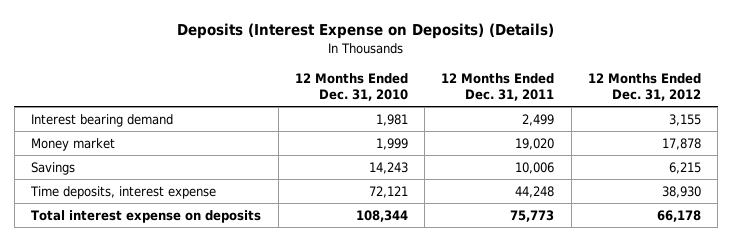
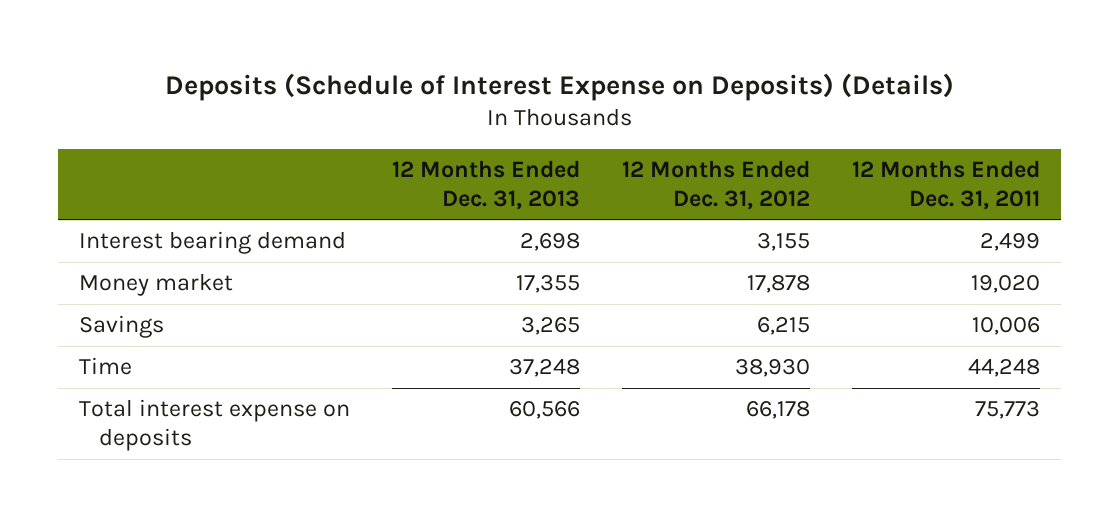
[177,22,555,39] Deposits (Interest Expense on Deposits) (Details) -> [164,72,954,101] Deposits (Schedule of Interest Expense on Deposits) (Details)
[294,72,408,102] 12 Months Ended Dec. 31, 2010 -> none
none -> [391,159,580,210] 12 Months Ended Dec. 31, 2013
[30,185,217,199] Time deposits, interest expense -> [78,357,132,376] Time

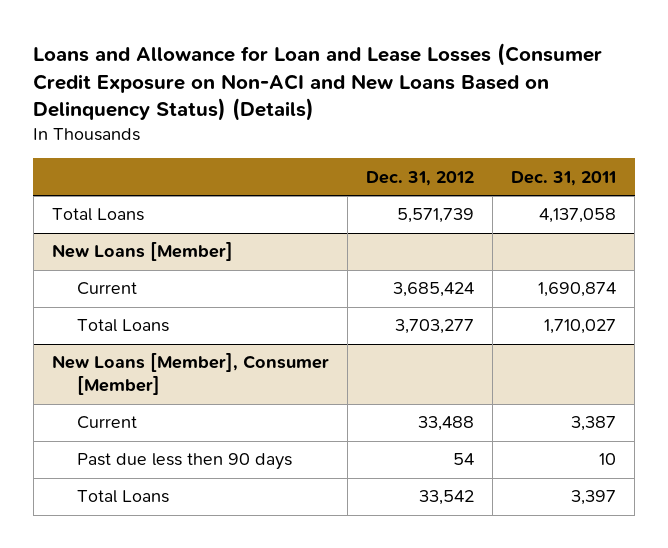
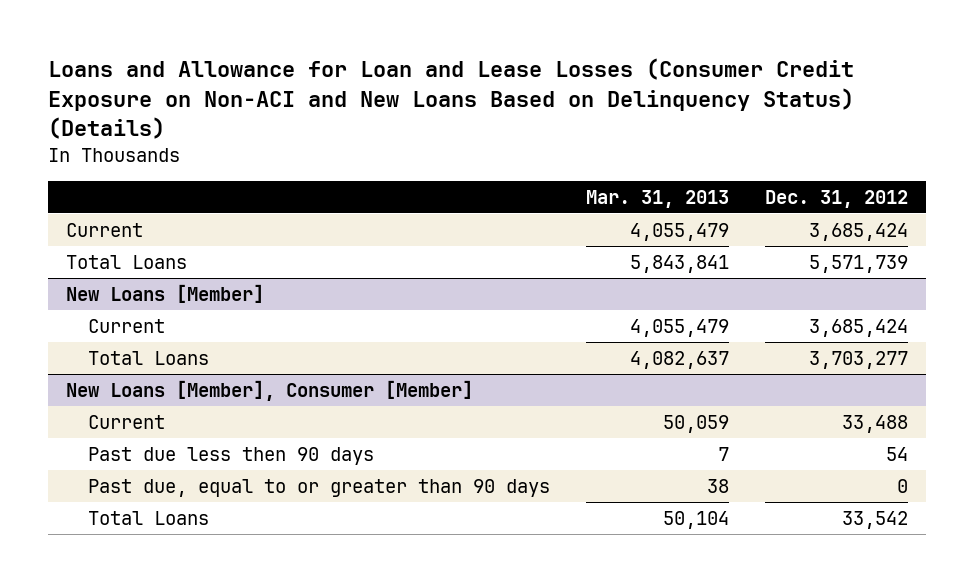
[511,170,617,186] Dec. 31, 2011 -> none
none -> [585,189,729,208] Mar. 31, 2013
none -> [65,222,143,237] Current
none -> [87,478,550,497] Past due, equal to or greater than 90 days

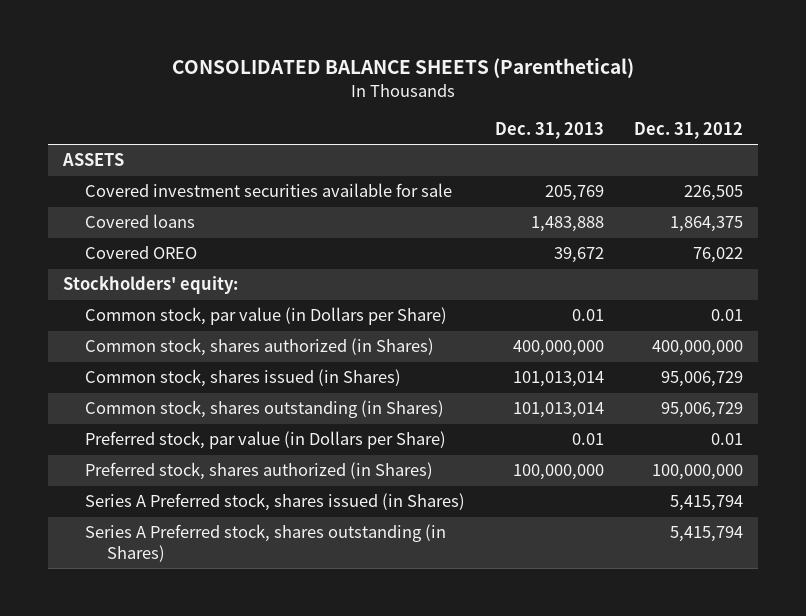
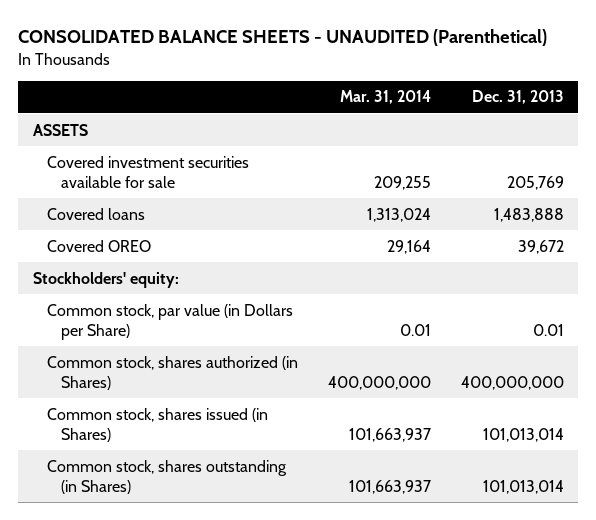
[171,58,634,79] CONSOLIDATED BALANCE SHEETS (Parenthetical) -> [17,28,547,46] CONSOLIDATED BALANCE SHEETS - UNAUDITED (Parenthetical)
[633,122,743,140] Dec. 31, 2012 -> none
none -> [339,90,431,105] Mar. 31, 2014
[85,431,447,450] Preferred stock, par value (in Dollars per Share) -> none
[85,462,434,481] Preferred stock, shares authorized (in Shares) -> none
[85,493,466,512] Series A Preferred stock, shares issued (in Shares) -> none
[85,524,447,562] Series A Preferred stock, shares outstanding (in Shares) -> none

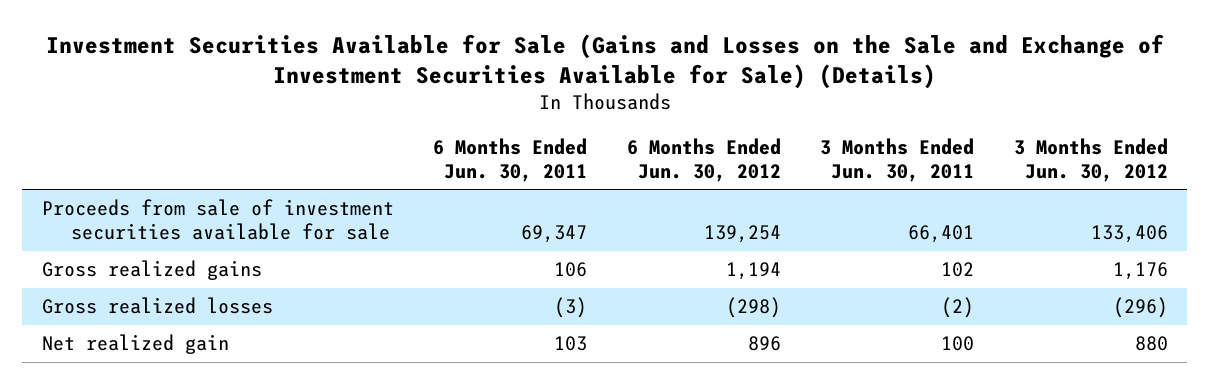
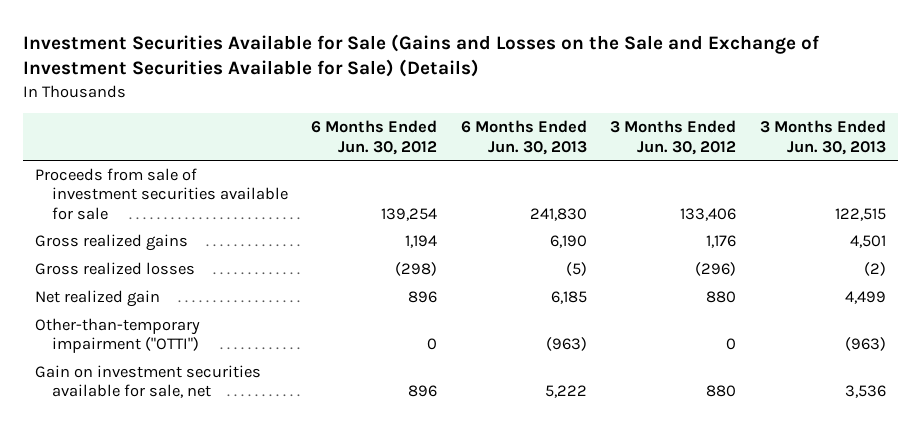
[433,138,588,182] 6 Months Ended Jun. 30, 2011 -> none
[820,138,975,182] 3 Months Ended Jun. 30, 2011 -> none
none -> [460,120,587,155] 6 Months Ended Jun. 30, 2013
none -> [759,120,886,155] 3 Months Ended Jun. 30, 2013
none -> [34,318,200,354] Other-than-temporary impairment ("OTTI")
none -> [34,365,261,399] Gain on investment securities available for sale, net

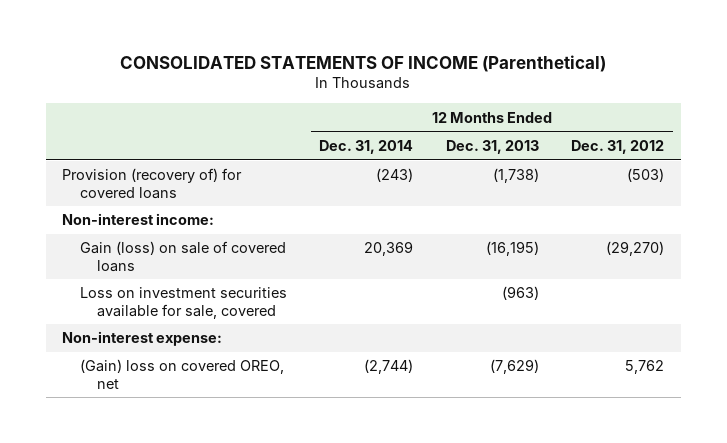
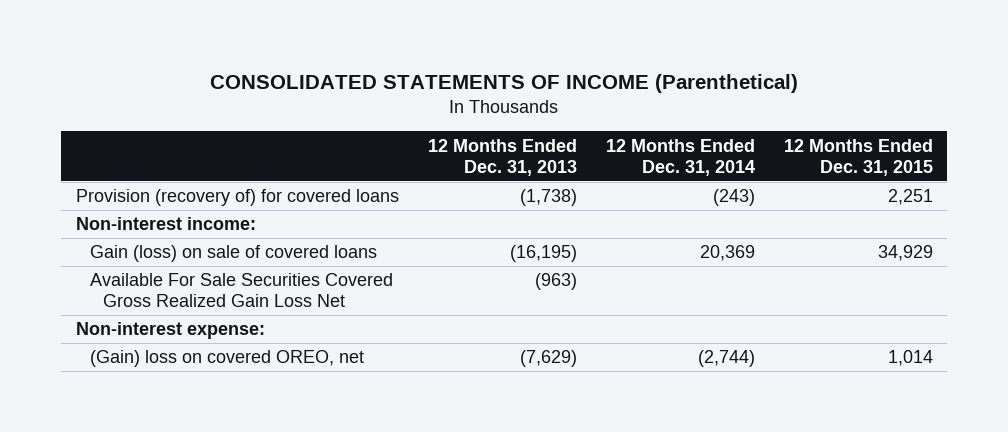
[571,139,665,154] Dec. 31, 2012 -> none
none -> [783,138,933,176] 12 Months Ended Dec. 31, 2015
[79,287,287,319] Loss on investment securities available for sale, covered -> [89,273,393,308] Available For Sale Securities Covered Gross Realized Gain Loss Net

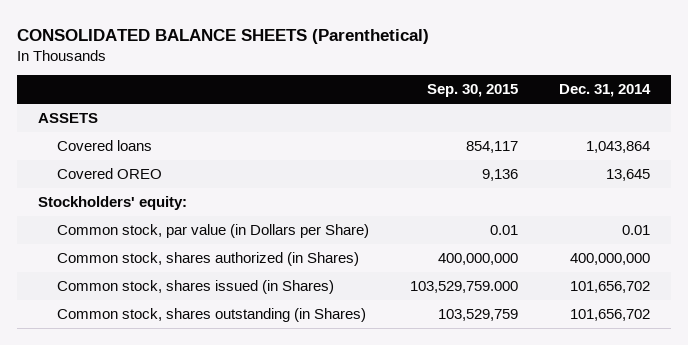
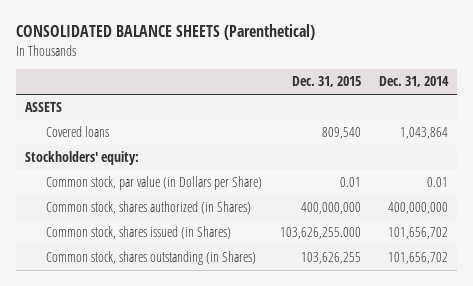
[426,84,518,98] Sep. 30, 2015 -> none
none -> [291,76,361,88] Dec. 31, 2015
[56,167,162,179] Covered OREO -> none

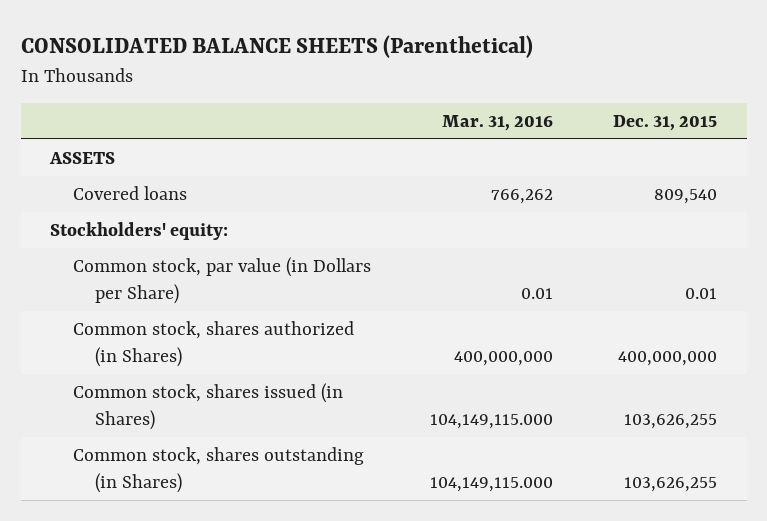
[378,76,449,88] Dec. 31, 2014 -> none
none -> [442,115,554,132] Mar. 31, 2016
[279,227,361,240] 103,626,255.000 -> [624,413,718,429] 103,626,255

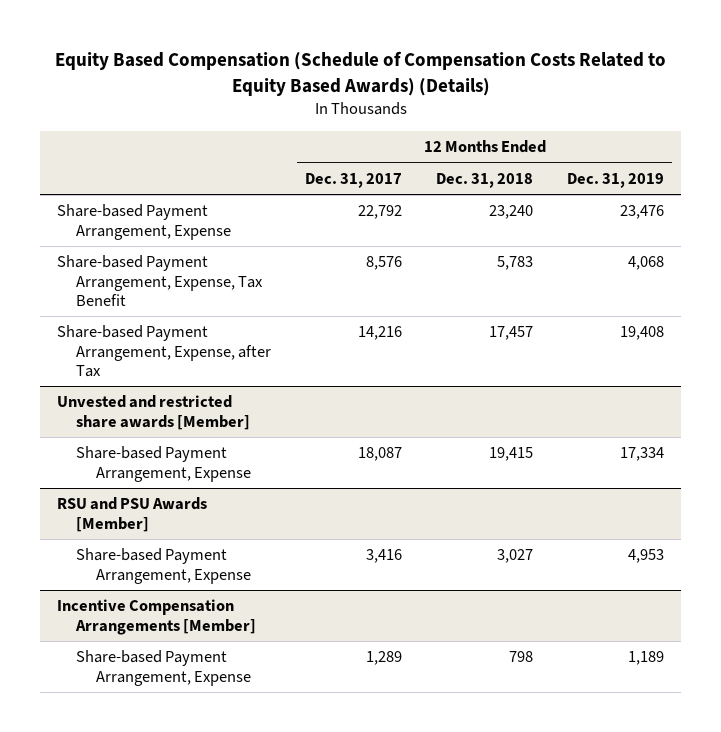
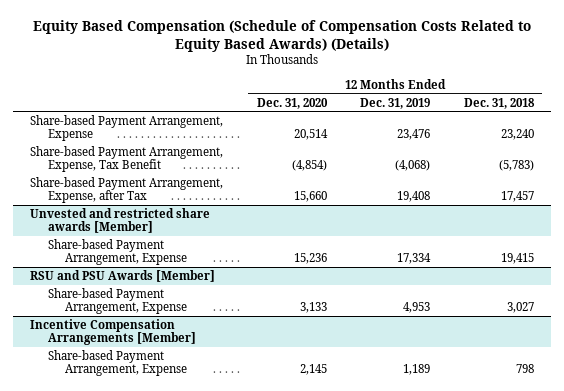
[305,172,403,188] Dec. 31, 2017 -> none
none -> [256,97,328,109] Dec. 31, 2020
[497,256,534,271] 5,783 -> [498,160,534,172] (5,783)
[627,256,664,271] 4,068 -> [395,160,431,172] (4,068)

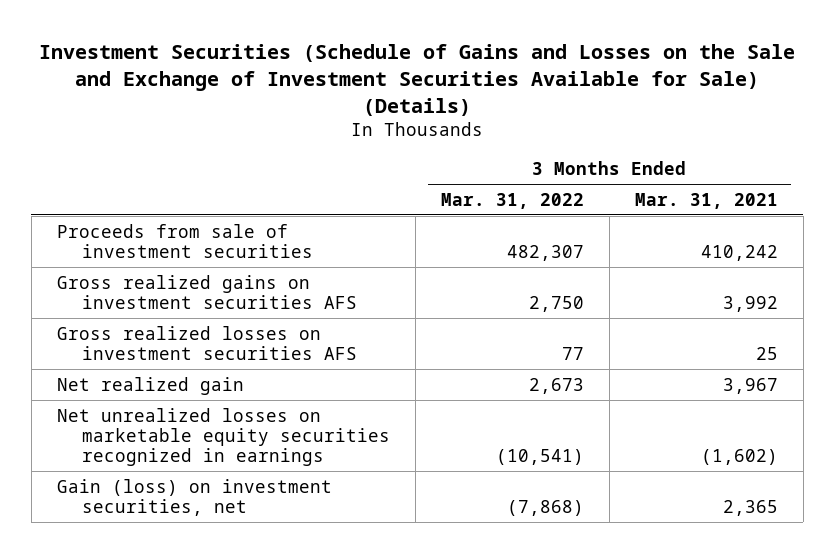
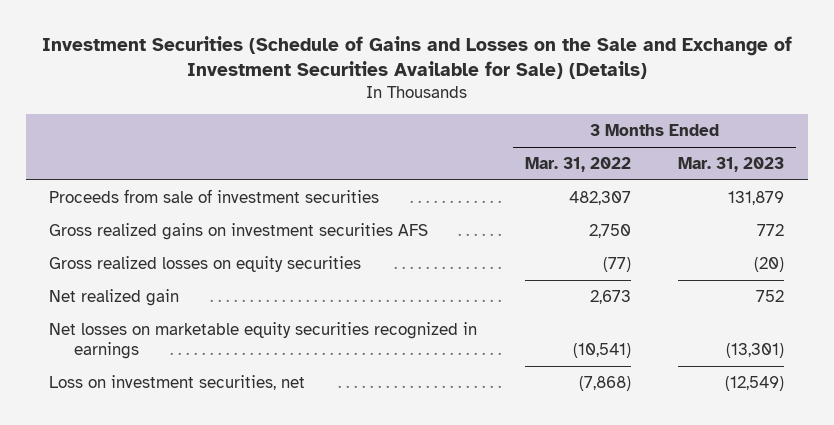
[634,192,778,209] Mar. 31, 2021 -> none
none -> [678,156,785,172] Mar. 31, 2023
[57,325,357,360] Gross realized losses on investment securities AFS -> [49,255,362,272] Gross realized losses on equity securities
[561,346,584,360] 77 -> [602,256,631,272] (77)
[57,407,390,467] Net unrealized losses on marketable equity securities recognized in earnings -> [49,321,478,360] Net losses on marketable equity securities recognized in earnings
[57,478,333,516] Gain (loss) on investment securities, net -> [49,374,306,390] Loss on investment securities, net

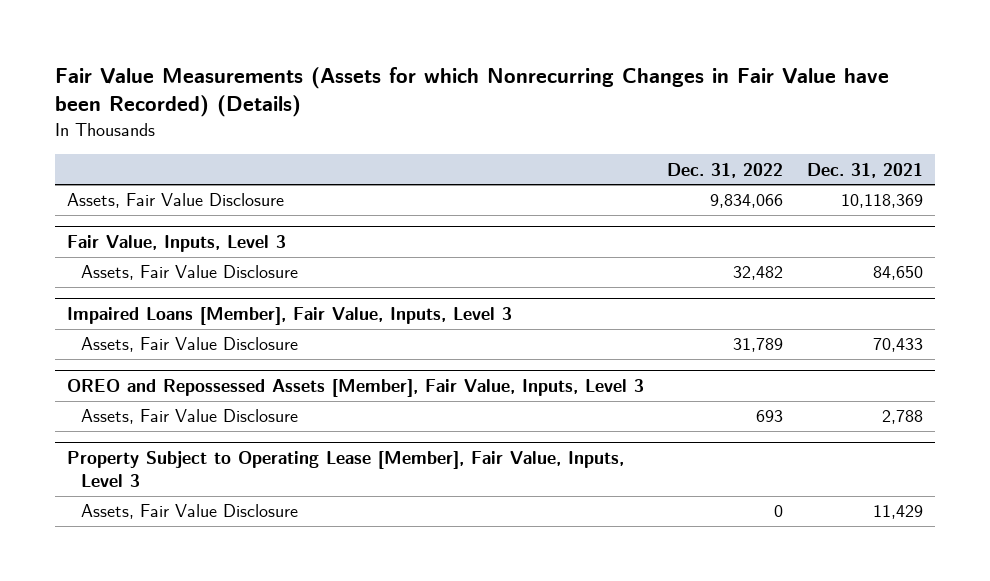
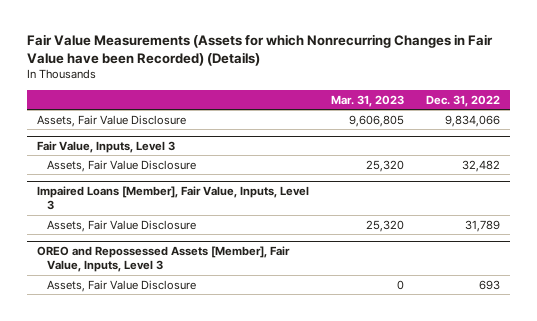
[807,162,924,178] Dec. 31, 2021 -> none
none -> [331,94,405,107] Mar. 31, 2023
[66,450,624,488] Property Subject to Operating Lease [Member], Fair Value, Inputs, Level 3 -> none
[81,504,299,520] Assets, Fair Value Disclosure -> none

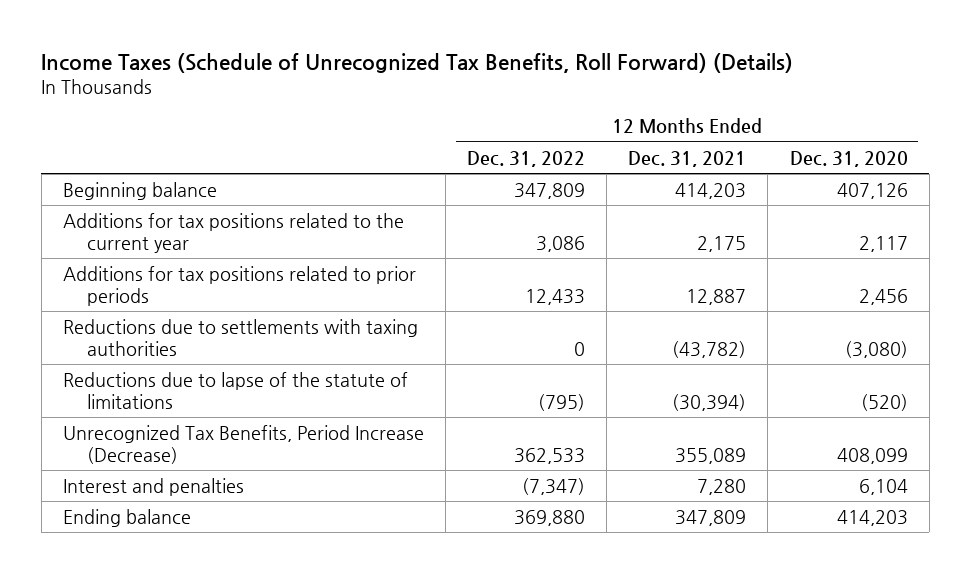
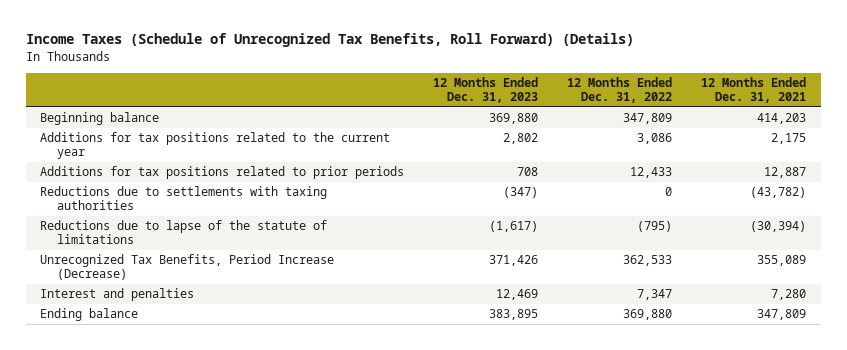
[789,150,908,167] Dec. 31, 2020 -> none
none -> [433,77,539,104] 12 Months Ended Dec. 31, 2023
[522,477,586,495] (7,347) -> [637,289,673,301] 7,347

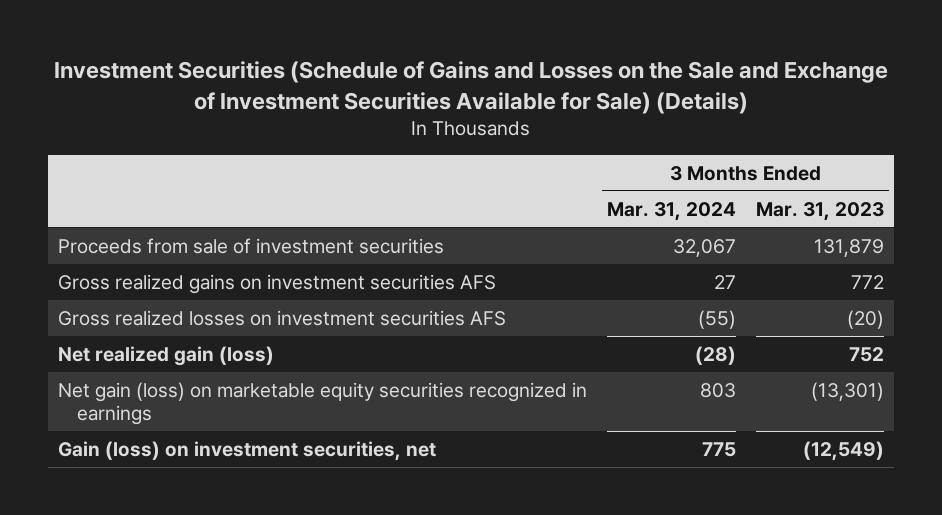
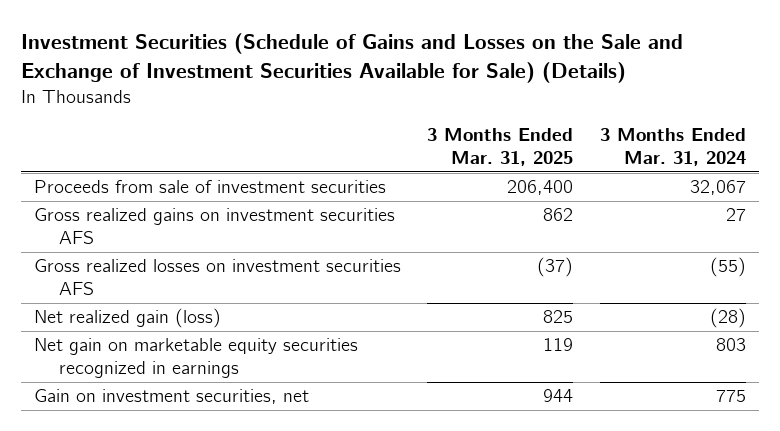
[756,201,885,221] Mar. 31, 2023 -> none
none -> [427,128,574,167] 3 Months Ended Mar. 31, 2025
[57,381,587,425] Net gain (loss) on marketable equity securities recognized in earnings -> [33,338,358,379] Net gain on marketable equity securities recognized in earnings
[57,440,436,461] Gain (loss) on investment securities, net -> [33,389,309,405] Gain on investment securities, net

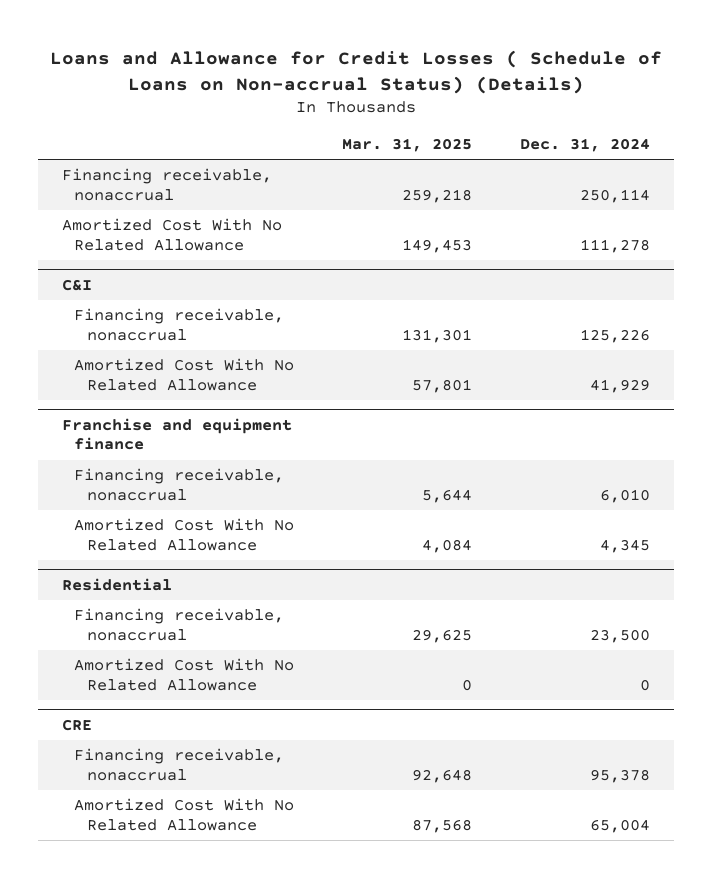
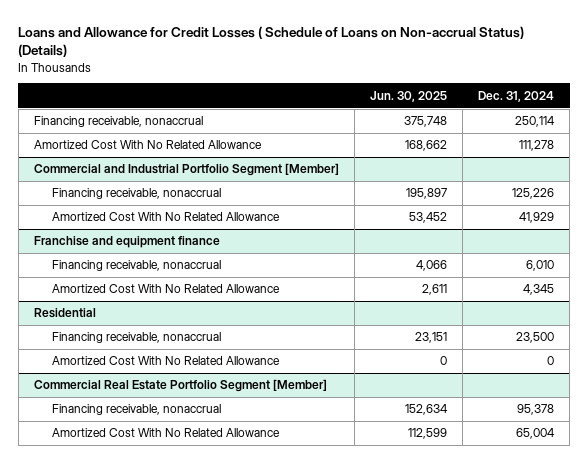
[342,138,473,153] Mar. 31, 2025 -> none
none -> [370,90,448,102] Jun. 30, 2025
[61,278,92,291] C&I -> [33,163,339,177] Commercial and Industrial Portfolio Segment [Member]
[61,718,92,731] CRE -> [33,379,327,393] Commercial Real Estate Portfolio Segment [Member]

